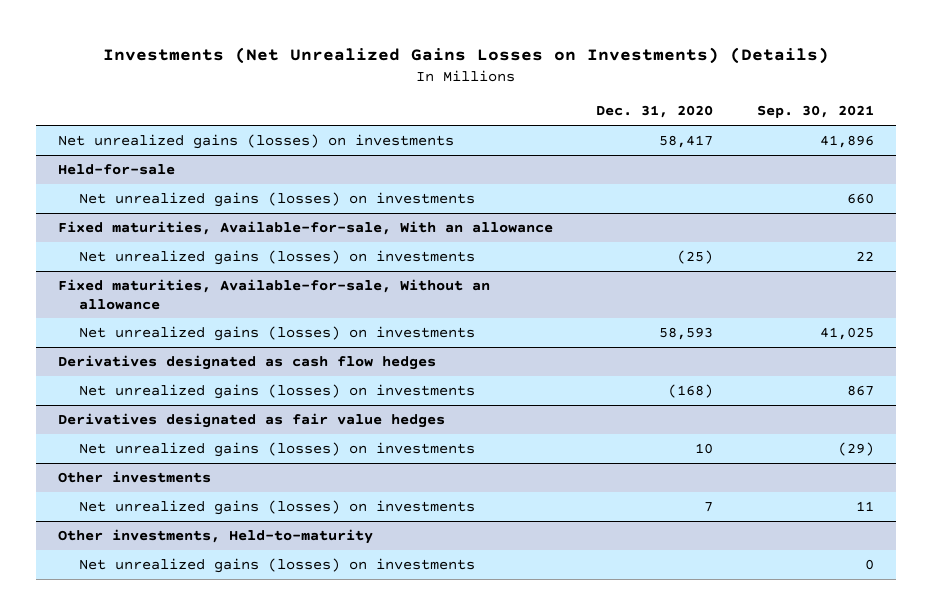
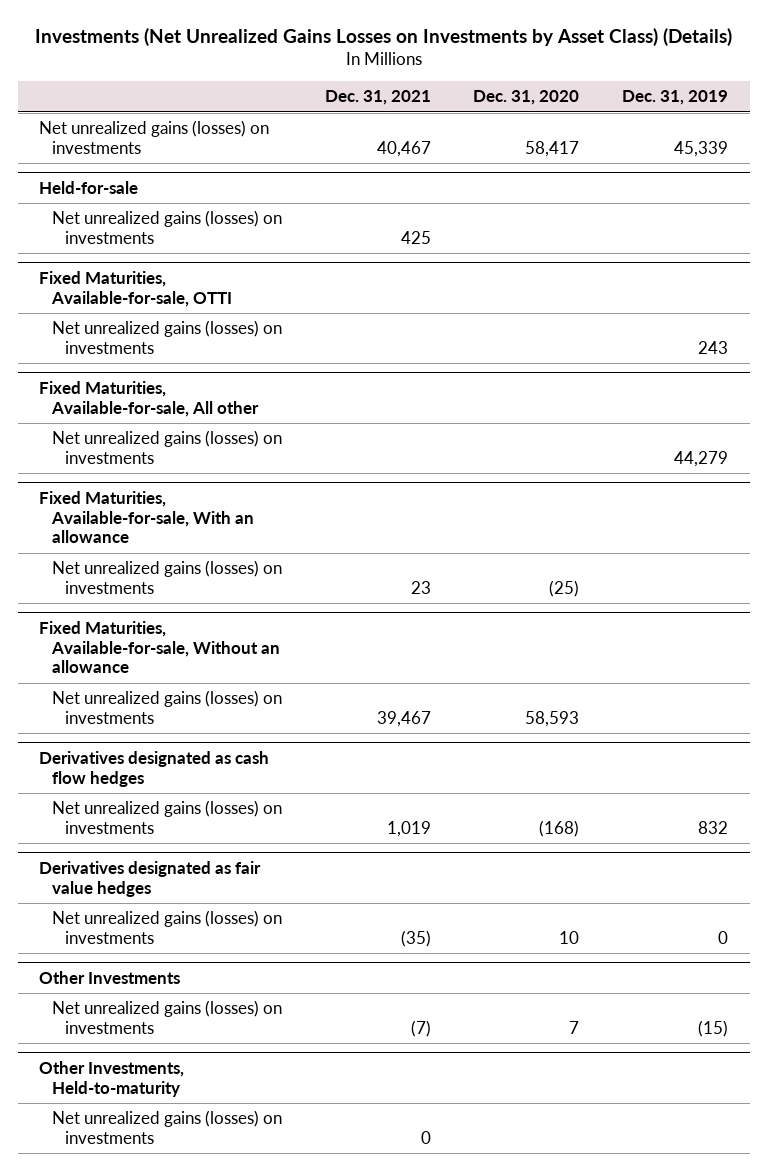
[102,46,829,64] Investments (Net Unrealized Gains Losses on Investments) (Details) -> [34,27,732,46] Investments (Net Unrealized Gains Losses on Investments by Asset Class) (Details)
[756,105,874,119] Sep. 30, 2021 -> none
none -> [324,90,431,106] Dec. 31, 2021
none -> [622,90,729,106] Dec. 31, 2019
none -> [39,270,232,307] Fixed Maturities, Available-for-sale, OTTI
none -> [51,320,282,354] Net unrealized gains (losses) on investments
none -> [39,380,259,417] Fixed Maturities, Available-for-sale, All other
none -> [51,430,282,464] Net unrealized gains (losses) on investments
[57,221,553,236] Fixed maturities, Available-for-sale, With an allowance -> [39,490,254,544] Fixed Maturities, Available-for-sale, With an allowance
[57,279,490,310] Fixed maturities, Available-for-sale, Without an allowance -> [39,620,280,674] Fixed Maturities, Available-for-sale, Without an allowance
[57,471,211,484] Other investments -> [39,970,181,984] Other Investments
[57,529,373,545] Other investments, Held-to-maturity -> [39,1060,185,1097] Other Investments, Held-to-maturity

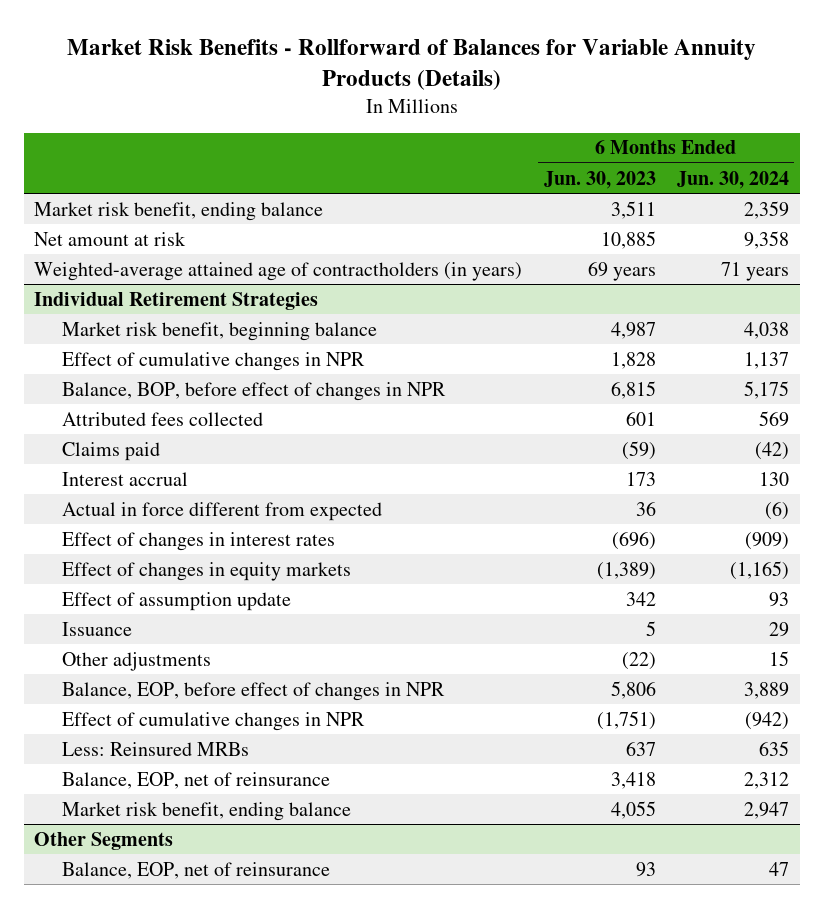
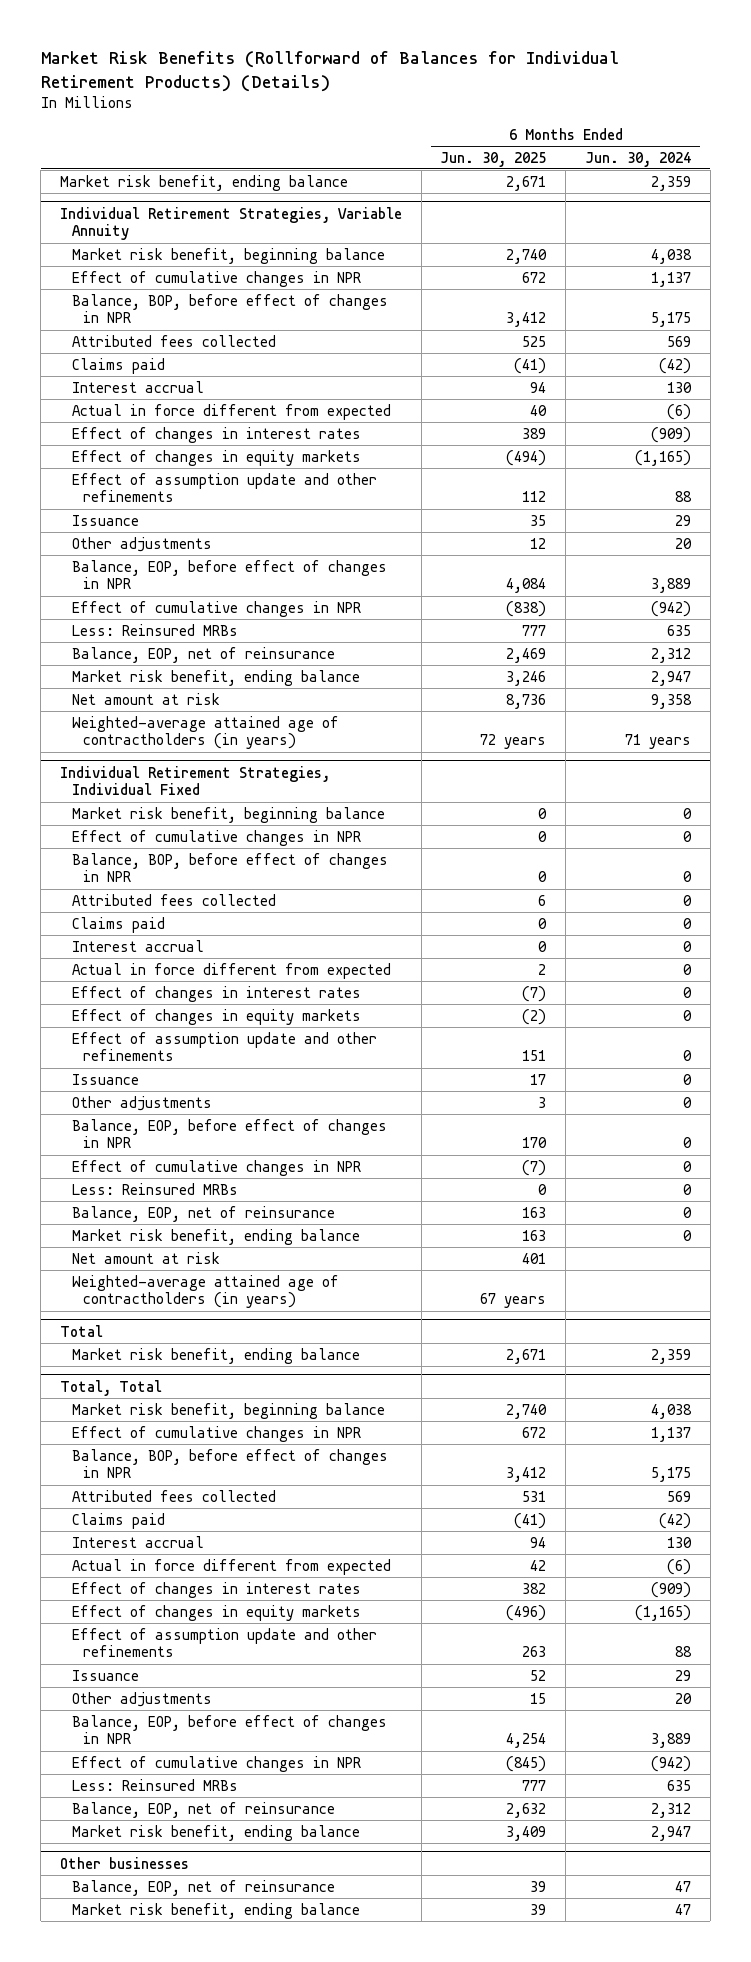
[66,38,756,90] Market Risk Benefits - Rollforward of Balances for Variable Annuity Products (Details) -> [40,51,619,92] Market Risk Benefits (Rollforward of Balances for Individual Retirement Products) (Details)
[543,170,656,189] Jun. 30, 2023 -> none
none -> [440,151,547,167] Jun. 30, 2025
none -> [59,206,402,241] Individual Retirement Strategies, Variable Annuity
none -> [71,247,385,264] Market risk benefit, beginning balance
none -> [71,270,361,287] Effect of cumulative changes in NPR
none -> [71,293,388,324] Balance, BOP, before effect of changes in NPR
none -> [71,334,276,347] Attributed fees collected
none -> [71,357,165,374] Claims paid
none -> [71,380,204,393] Interest accrual
none -> [71,403,391,420] Actual in force different from expected
none -> [71,426,361,443] Effect of changes in interest rates
none -> [71,449,361,466] Effect of changes in equity markets
none -> [71,472,377,503] Effect of assumption update and other refinements
none -> [71,514,139,526] Issuance
none -> [71,536,212,552] Other adjustments
none -> [71,559,387,590] Balance, EOP, before effect of changes in NPR
none -> [71,600,361,617] Effect of cumulative changes in NPR
none -> [71,623,238,636] Less: Reinsured MRBs
none -> [71,646,335,663] Balance, EOP, net of reinsurance
none -> [71,669,360,686] Market risk benefit, ending balance
[34,291,319,310] Individual Retirement Strategies -> [59,765,330,796] Individual Retirement Strategies, Individual Fixed
none -> [71,806,385,823] Market risk benefit, beginning balance
none -> [71,829,361,846] Effect of cumulative changes in NPR
none -> [71,852,388,883] Balance, BOP, before effect of changes in NPR
none -> [71,893,276,906] Attributed fees collected
none -> [71,916,165,933] Claims paid
none -> [71,939,204,952] Interest accrual
none -> [71,962,391,979] Actual in force different from expected
none -> [71,985,361,1002] Effect of changes in interest rates
none -> [71,1008,361,1025] Effect of changes in equity markets
none -> [71,1031,377,1062] Effect of assumption update and other refinements
none -> [71,1073,139,1085] Issuance
none -> [71,1095,212,1111] Other adjustments
none -> [71,1118,387,1149] Balance, EOP, before effect of changes in NPR
none -> [71,1159,361,1176] Effect of cumulative changes in NPR
none -> [71,1182,238,1195] Less: Reinsured MRBs
none -> [71,1205,335,1222] Balance, EOP, net of reinsurance
none -> [71,1228,360,1245] Market risk benefit, ending balance
none -> [71,1251,220,1264] Net amount at risk
none -> [71,1274,339,1309] Weighted-average attained age of contractholders (in years)
none -> [59,1324,103,1337] Total
none -> [71,1347,360,1364] Market risk benefit, ending balance
none -> [59,1379,162,1396] Total, Total
[62,591,292,611] Effect of assumption update -> [71,1627,377,1658] Effect of assumption update and other refinements
[769,591,790,607] 93 -> [674,1646,692,1658] 88
[769,650,790,666] 15 -> [674,1692,692,1704] 20
[34,831,174,850] Other Segments -> [59,1856,189,1869] Other businesses
none -> [71,1902,360,1919] Market risk benefit, ending balance

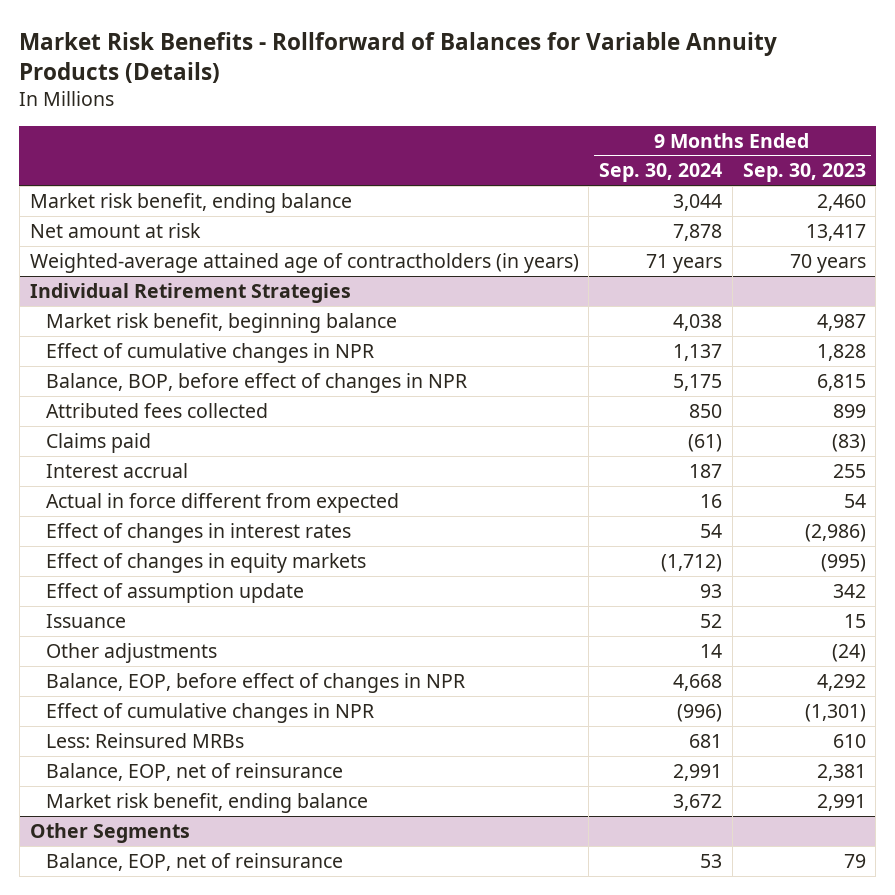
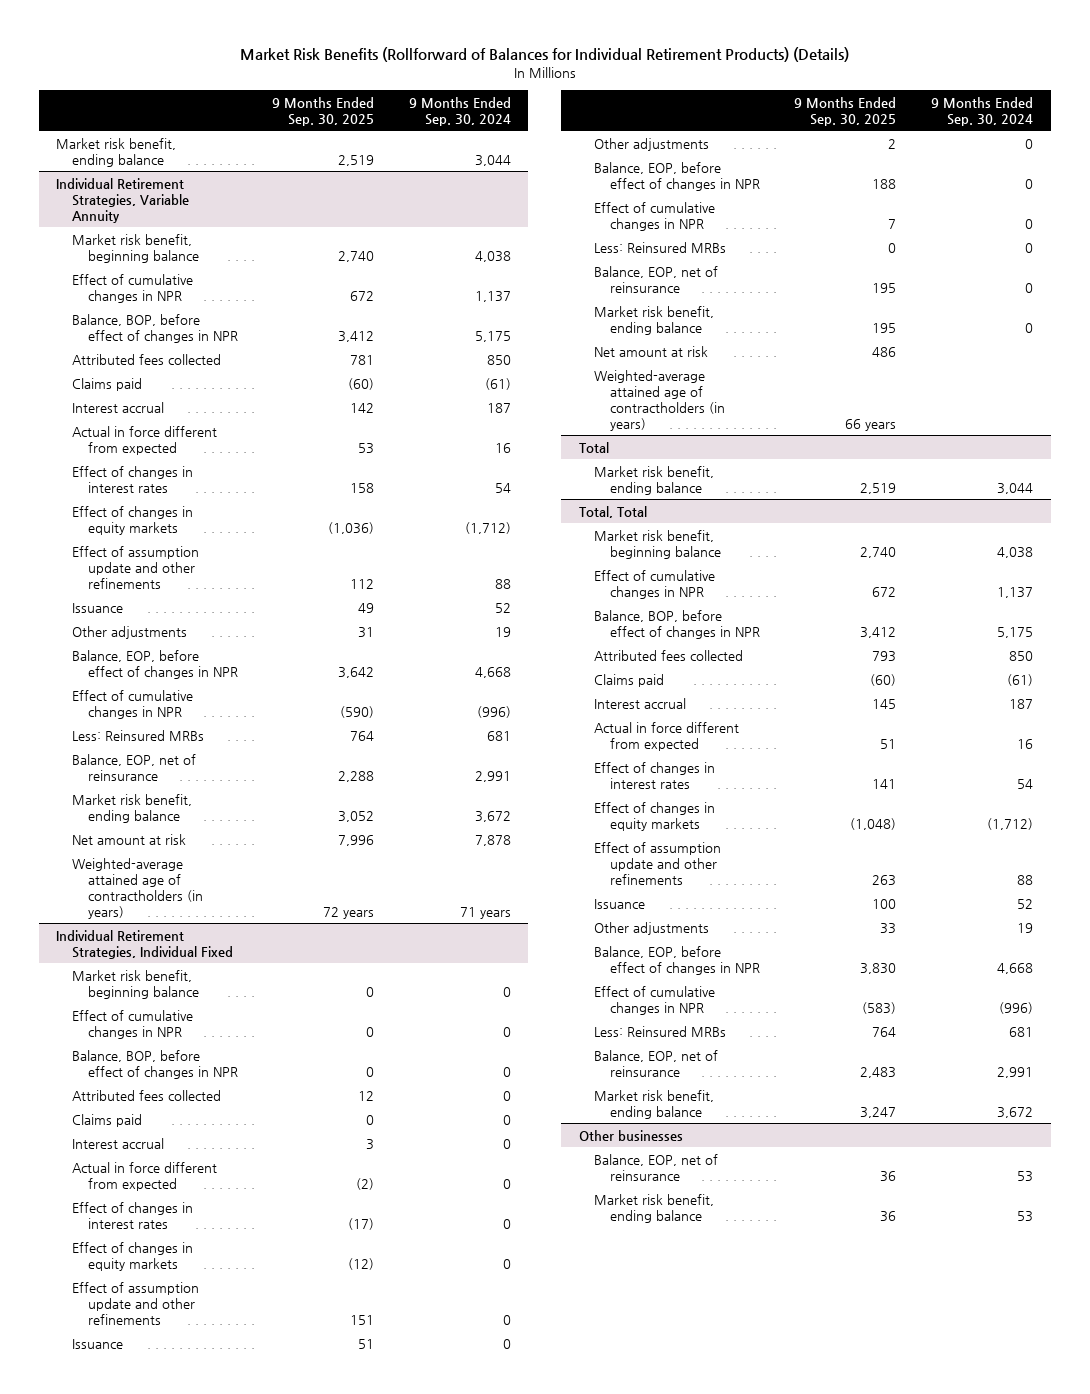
[19,31,778,84] Market Risk Benefits - Rollforward of Balances for Variable Annuity Products (Details) -> [239,47,849,63] Market Risk Benefits (Rollforward of Balances for Individual Retirement Products) (Details)
[742,163,866,183] Sep. 30, 2023 -> none
none -> [272,96,375,126] 9 Months Ended Sep. 30, 2025
none -> [56,177,189,223] Individual Retirement Strategies, Variable Annuity
none -> [71,233,199,263] Market risk benefit, beginning balance
none -> [71,273,193,303] Effect of cumulative changes in NPR
none -> [71,313,238,343] Balance, BOP, before effect of changes in NPR
none -> [71,353,221,365] Attributed fees collected
none -> [71,377,142,391] Claims paid
none -> [71,401,164,413] Interest accrual
none -> [71,425,217,455] Actual in force different from expected
none -> [71,465,193,493] Effect of changes in interest rates
none -> [71,505,193,535] Effect of changes in equity markets
none -> [71,545,199,589] Effect of assumption update and other refinements
none -> [71,602,123,613] Issuance
none -> [71,625,187,639] Other adjustments
none -> [71,649,238,679] Balance, EOP, before effect of changes in NPR
none -> [71,689,193,719] Effect of cumulative changes in NPR
none -> [71,729,204,741] Less: Reinsured MRBs
none -> [71,753,196,781] Balance, EOP, net of reinsurance
none -> [71,793,192,823] Market risk benefit, ending balance
[29,282,351,303] Individual Retirement Strategies -> [56,929,233,959] Individual Retirement Strategies, Individual Fixed
none -> [71,969,199,999] Market risk benefit, beginning balance
none -> [71,1009,193,1039] Effect of cumulative changes in NPR
none -> [71,1049,238,1079] Balance, BOP, before effect of changes in NPR
none -> [71,1089,221,1101] Attributed fees collected
none -> [71,1113,142,1127] Claims paid
none -> [71,1137,164,1149] Interest accrual
none -> [71,1161,217,1191] Actual in force different from expected
none -> [71,1201,193,1229] Effect of changes in interest rates
none -> [71,1241,193,1271] Effect of changes in equity markets
none -> [71,1281,199,1325] Effect of assumption update and other refinements
none -> [71,1338,123,1349] Issuance
none -> [594,137,710,151] Other adjustments
none -> [594,161,760,191] Balance, EOP, before effect of changes in NPR
none -> [594,201,716,231] Effect of cumulative changes in NPR
none -> [594,241,727,253] Less: Reinsured MRBs
none -> [594,265,719,293] Balance, EOP, net of reinsurance
none -> [594,305,715,335] Market risk benefit, ending balance
none -> [594,345,709,357] Net amount at risk
none -> [594,369,725,431] Weighted-average attained age of contractholders (in years)
none -> [578,441,609,453] Total
none -> [594,465,715,495] Market risk benefit, ending balance
none -> [578,505,647,518] Total, Total
[45,582,304,603] Effect of assumption update -> [594,841,722,885] Effect of assumption update and other refinements
[700,583,723,598] 93 -> [1017,874,1034,885] 88
[700,643,723,658] 14 -> [1017,922,1034,933] 19
[29,822,190,843] Other Segments -> [578,1129,683,1141] Other businesses
none -> [594,1193,715,1223] Market risk benefit, ending balance

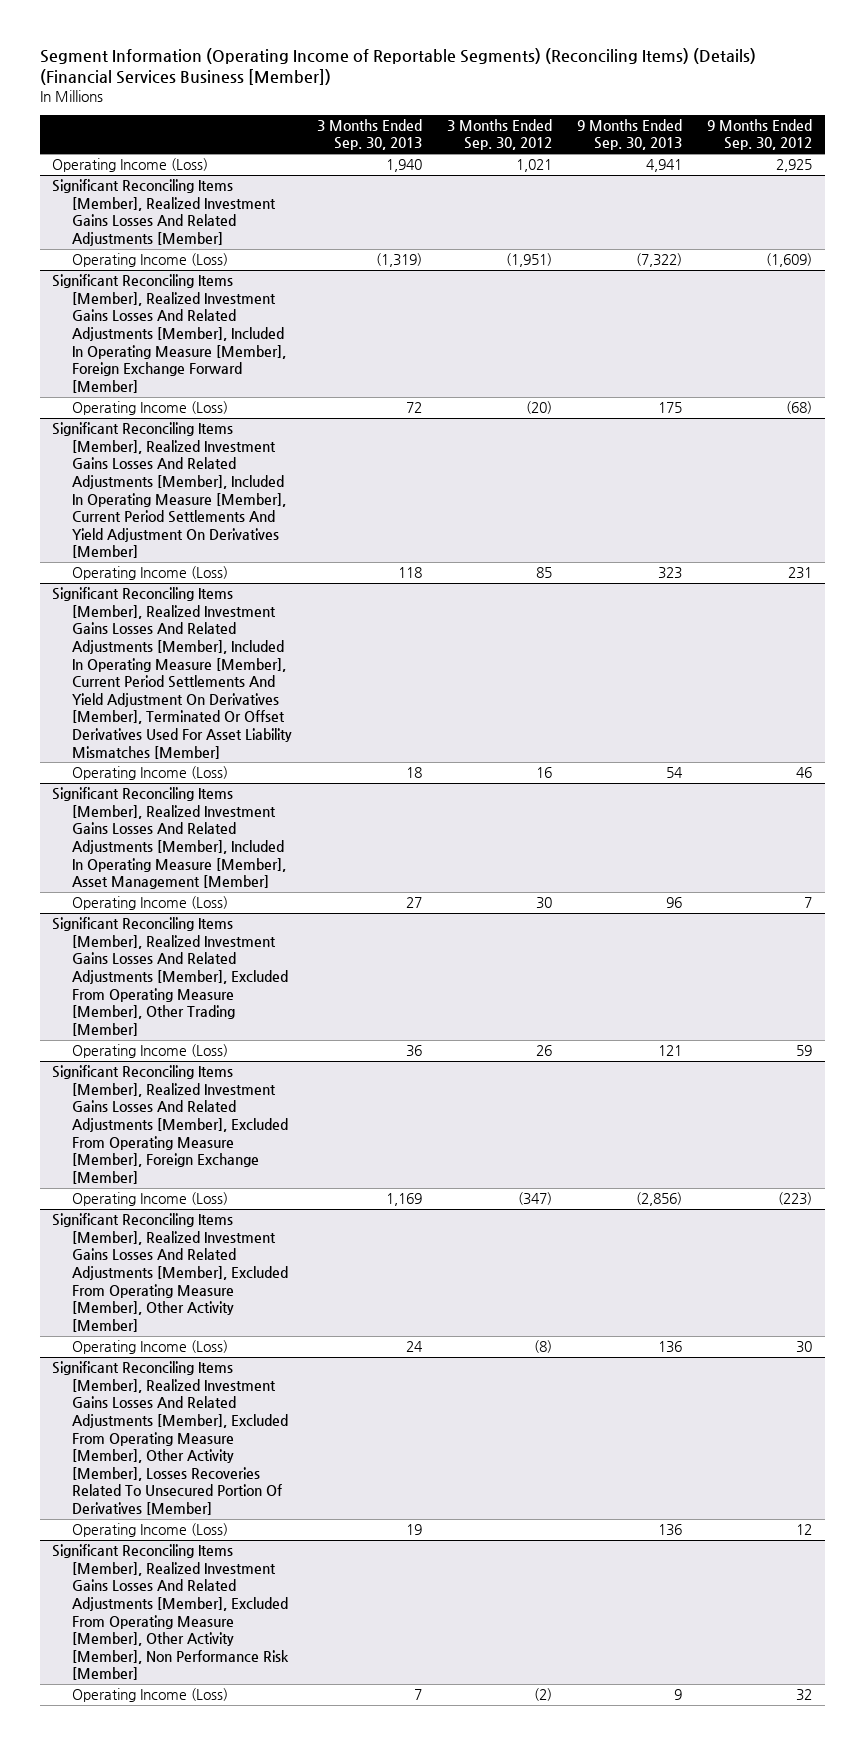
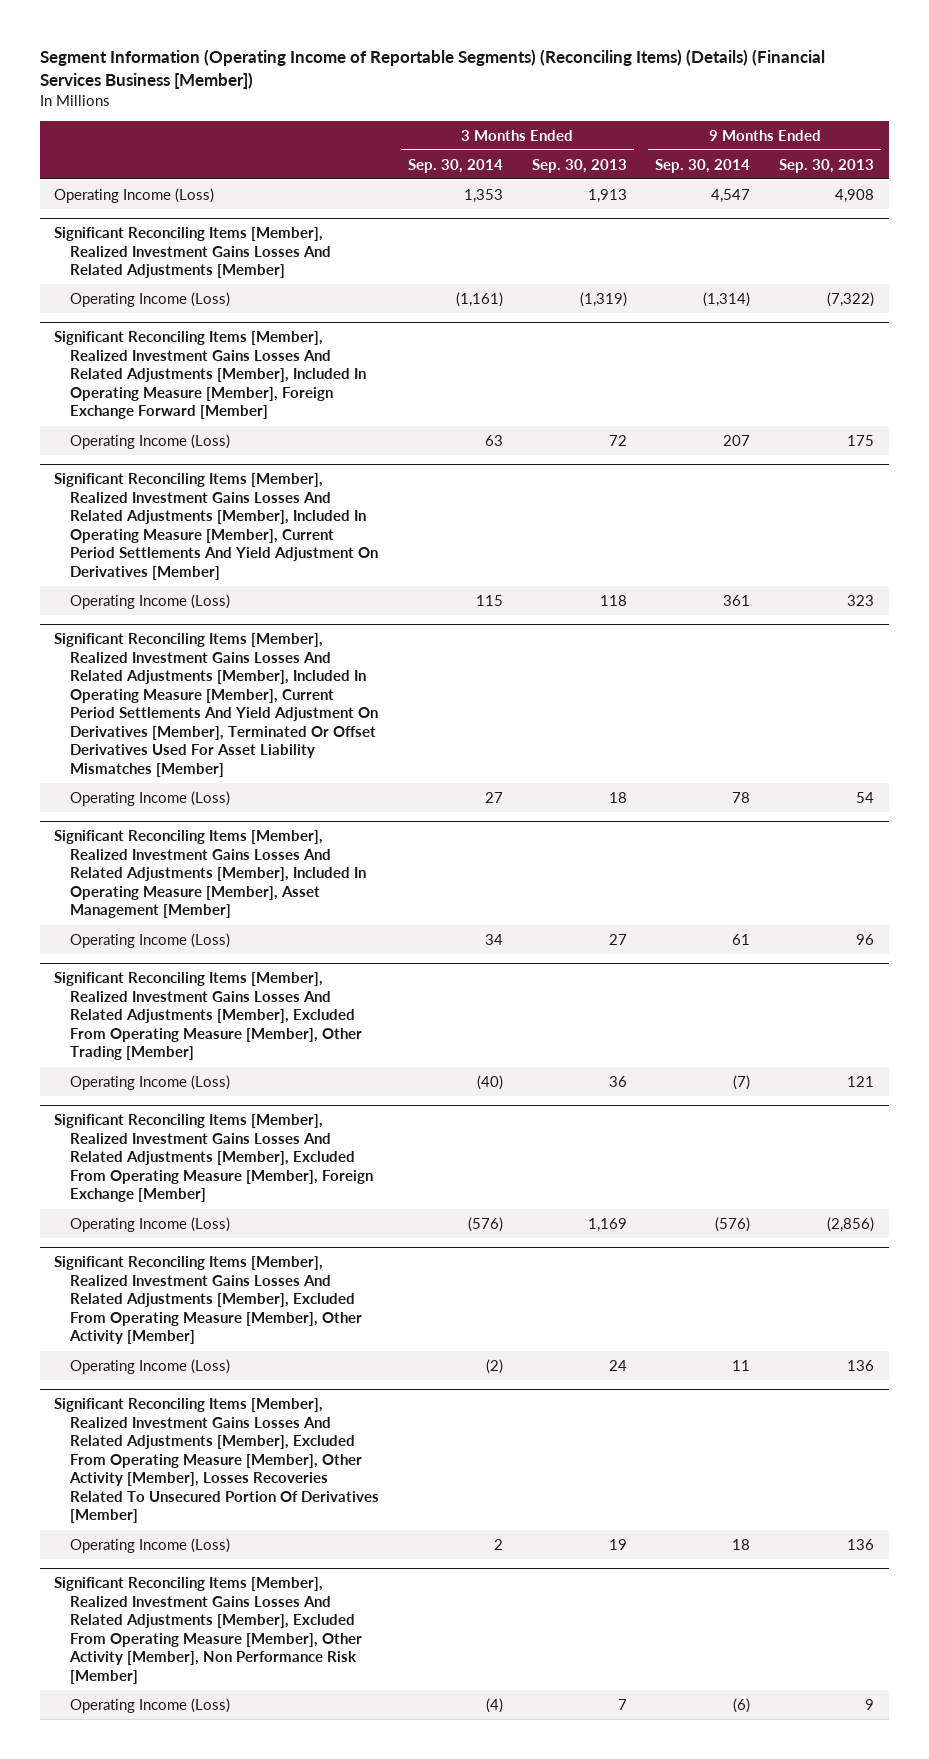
[447,118,553,151] 3 Months Ended Sep. 30, 2012 -> none
[707,118,813,151] 9 Months Ended Sep. 30, 2012 -> none
none -> [407,158,503,173] Sep. 30, 2014
none -> [655,158,751,173] Sep. 30, 2014
[386,159,423,173] 1,940 -> [587,188,627,203] 1,913
[646,159,683,173] 4,941 -> [835,188,875,203] 4,908

